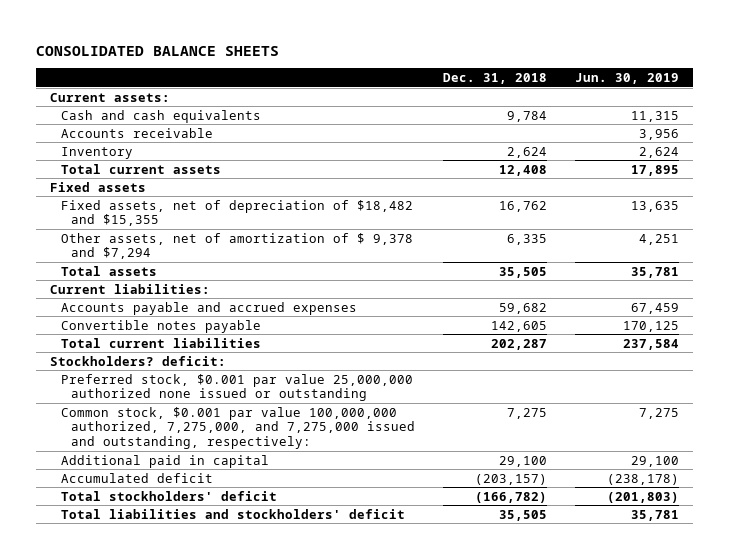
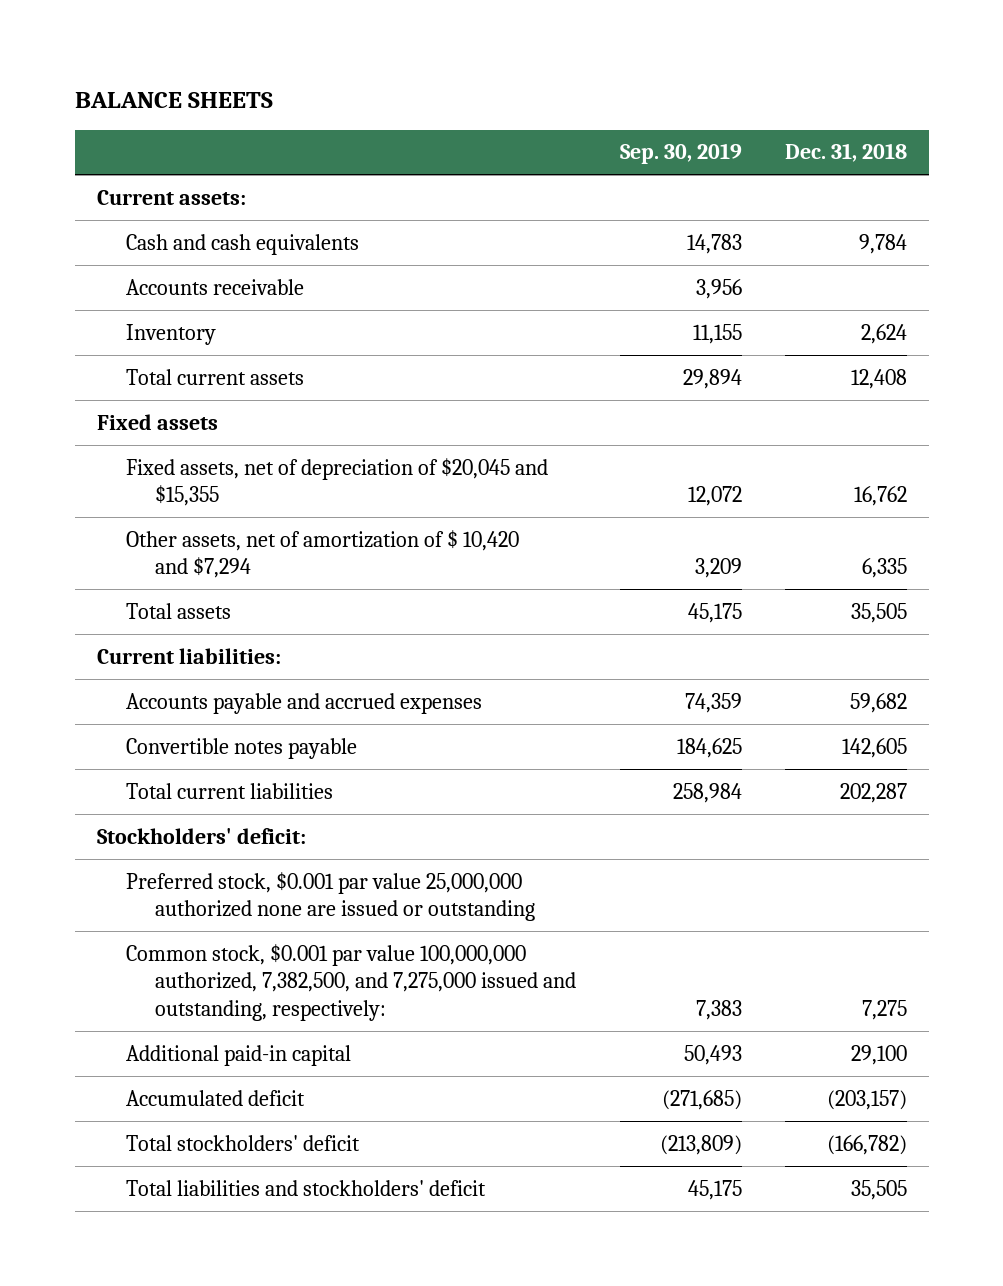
[36,45,280,56] CONSOLIDATED BALANCE SHEETS -> [74,92,273,109] BALANCE SHEETS
[575,72,680,84] Jun. 30, 2019 -> none
none -> [619,143,742,165] Sep. 30, 2019
[60,199,413,227] Fixed assets, net of depreciation of $18,482 and $15,355 -> [125,457,548,507] Fixed assets, net of depreciation of $20,045 and $15,355
[60,232,413,260] Other assets, net of amortization of $ 9,378 and $7,294 -> [125,529,519,579] Other assets, net of amortization of $ 10,420 and $7,294
[50,355,227,366] Stockholders? deficit: -> [96,827,306,844] Stockholders' deficit:
[60,373,413,402] Preferred stock, $0.001 par value 25,000,000 authorized none issued or outstanding -> [125,871,536,922] Preferred stock, $0.001 par value 25,000,000 authorized none are issued or outstanding
[60,406,416,449] Common stock, $0.001 par value 100,000,000 authorized, 7,275,000, and 7,275,000 issued and outstanding, respectively: -> [125,943,577,1021] Common stock, $0.001 par value 100,000,000 authorized, 7,382,500, and 7,275,000 issued and outstanding, respectively:
[60,454,269,468] Additional paid in capital -> [125,1044,351,1066] Additional paid-in capital

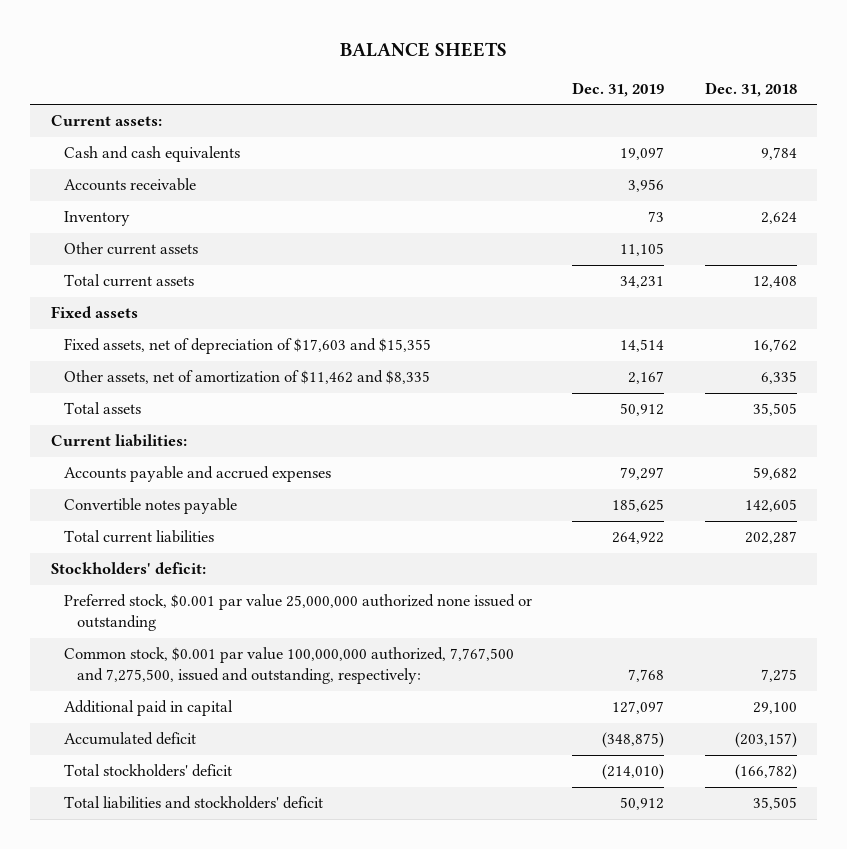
[619,143,742,165] Sep. 30, 2019 -> none
none -> [572,81,665,97] Dec. 31, 2019
none -> [63,242,198,256] Other current assets
[125,457,548,507] Fixed assets, net of depreciation of $20,045 and $15,355 -> [63,338,431,355] Fixed assets, net of depreciation of $17,603 and $15,355
[125,529,519,579] Other assets, net of amortization of $ 10,420 and $7,294 -> [63,370,430,385] Other assets, net of amortization of $11,462 and $8,335
[125,871,536,922] Preferred stock, $0.001 par value 25,000,000 authorized none are issued or outstanding -> [63,594,532,632] Preferred stock, $0.001 par value 25,000,000 authorized none issued or outstanding
[125,943,577,1021] Common stock, $0.001 par value 100,000,000 authorized, 7,382,500, and 7,275,000 issued and outstanding, respectively: -> [63,647,514,685] Common stock, $0.001 par value 100,000,000 authorized, 7,767,500 and 7,275,500, issued and outstanding, respectively:
[125,1044,351,1066] Additional paid-in capital -> [63,700,233,717] Additional paid in capital

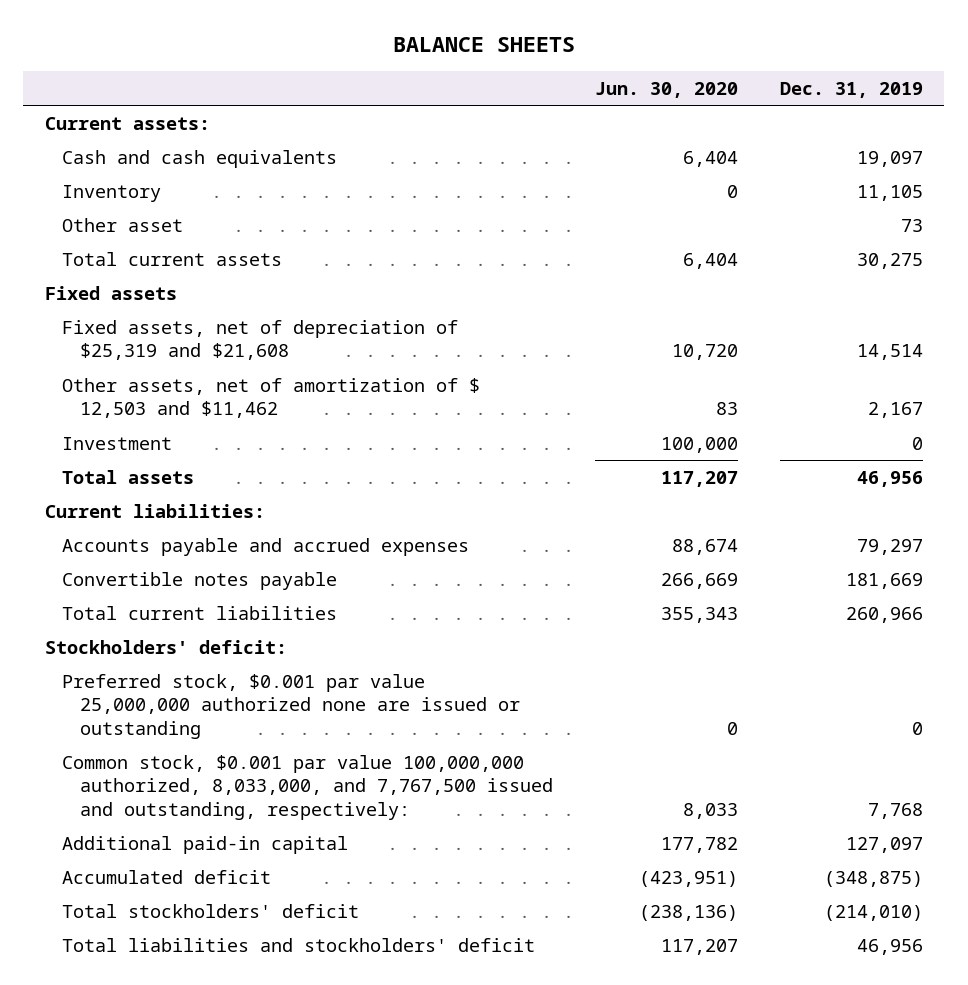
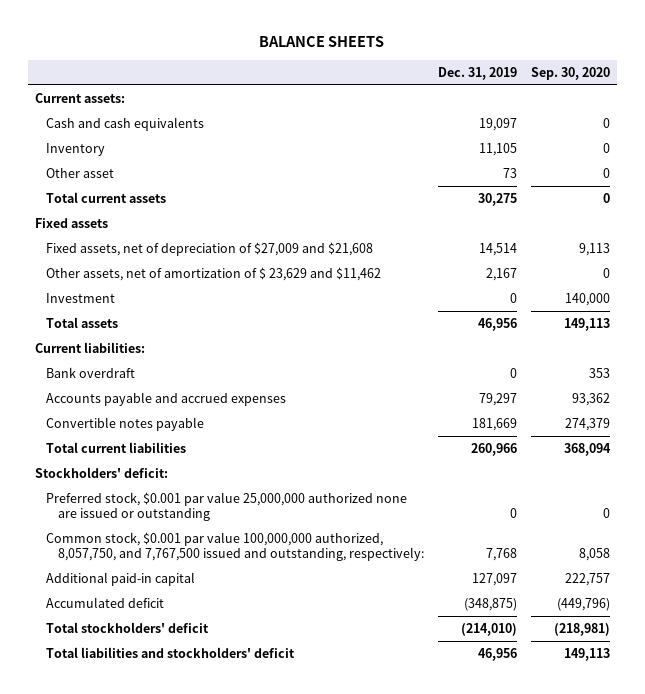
[595,81,739,98] Jun. 30, 2020 -> none
none -> [531,66,611,80] Sep. 30, 2020
[62,319,459,361] Fixed assets, net of depreciation of $25,319 and $21,608 -> [46,241,374,256] Fixed assets, net of depreciation of $27,009 and $21,608
[62,377,481,419] Other assets, net of amortization of $ 12,503 and $11,462 -> [46,266,382,281] Other assets, net of amortization of $ 23,629 and $11,462
none -> [46,366,136,378] Bank overdraft
[62,754,553,820] Common stock, $0.001 par value 100,000,000 authorized, 8,033,000, and 7,767,500 issued and outstanding, respectively: -> [46,531,425,562] Common stock, $0.001 par value 100,000,000 authorized, 8,057,750, and 7,767,500 issued and outstanding, respectively:

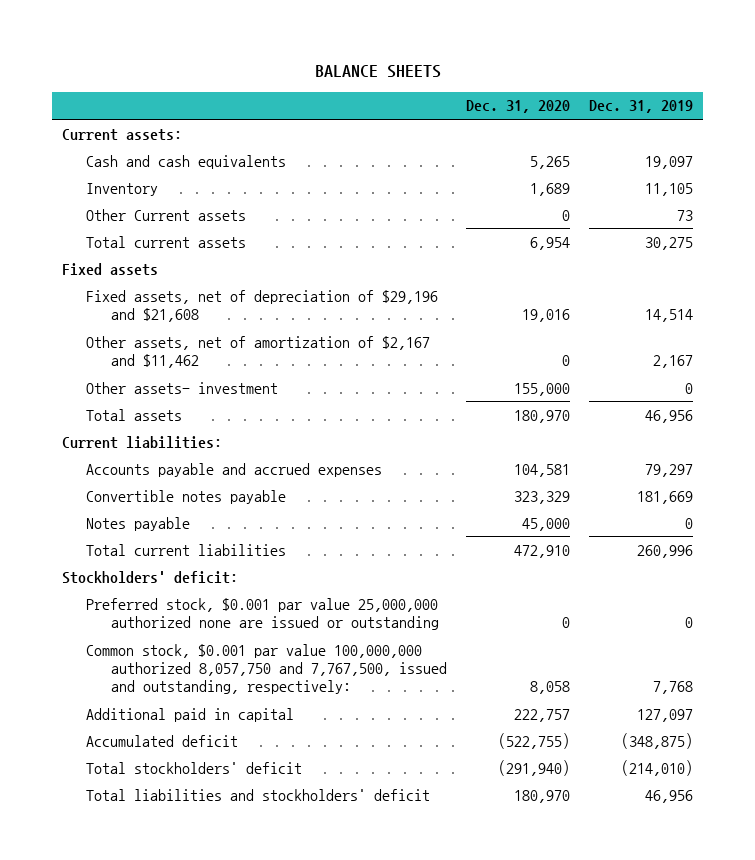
[531,66,611,80] Sep. 30, 2020 -> none
none -> [466,100,571,114] Dec. 31, 2020
[46,167,115,178] Other asset -> [86,208,247,221] Other Current assets
[46,241,374,256] Fixed assets, net of depreciation of $27,009 and $21,608 -> [86,289,439,323] Fixed assets, net of depreciation of $29,196 and $21,608
[46,266,382,281] Other assets, net of amortization of $ 23,629 and $11,462 -> [86,335,431,369] Other assets, net of amortization of $2,167 and $11,462
[46,292,116,303] Investment -> [86,381,279,394] Other assets- investment
[46,366,136,378] Bank overdraft -> none
none -> [86,516,191,531] Notes payable
[471,442,518,456] 260,966 -> [637,544,694,558] 260,996
[46,531,425,562] Common stock, $0.001 par value 100,000,000 authorized, 8,057,750, and 7,767,500 issued and outstanding, respectively: -> [86,643,448,695] Common stock, $0.001 par value 100,000,000 authorized 8,057,750 and 7,767,500, issued and outstanding, respectively:
[46,571,196,586] Additional paid-in capital -> [86,707,295,722] Additional paid in capital

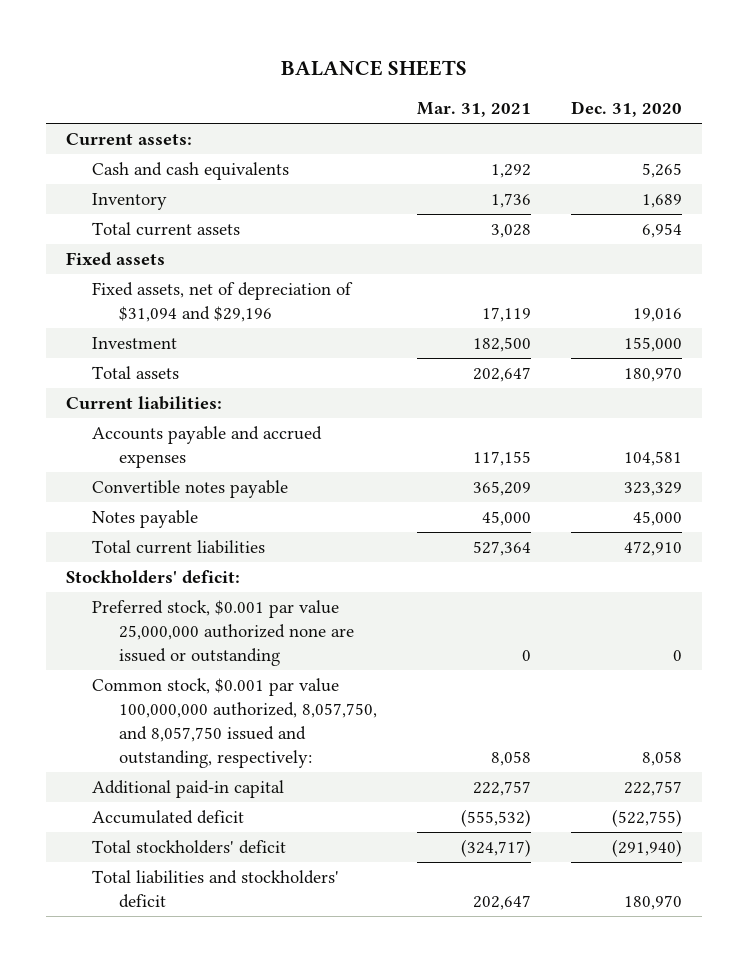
[589,100,694,114] Dec. 31, 2019 -> none
none -> [416,102,531,118] Mar. 31, 2021
[86,208,247,221] Other Current assets -> none
[86,335,431,369] Other assets, net of amortization of $2,167 and $11,462 -> none
[86,289,439,323] Fixed assets, net of depreciation of $29,196 and $21,608 -> [92,282,354,322] Fixed assets, net of depreciation of $31,094 and $29,196
[86,381,279,394] Other assets- investment -> [92,337,178,350] Investment
[86,643,448,695] Common stock, $0.001 par value 100,000,000 authorized 8,057,750 and 7,767,500, issued and outstanding, respectively: -> [92,678,377,768] Common stock, $0.001 par value 100,000,000 authorized, 8,057,750, and 8,057,750 issued and outstanding, respectively:
[86,707,295,722] Additional paid in capital -> [92,780,285,799] Additional paid-in capital

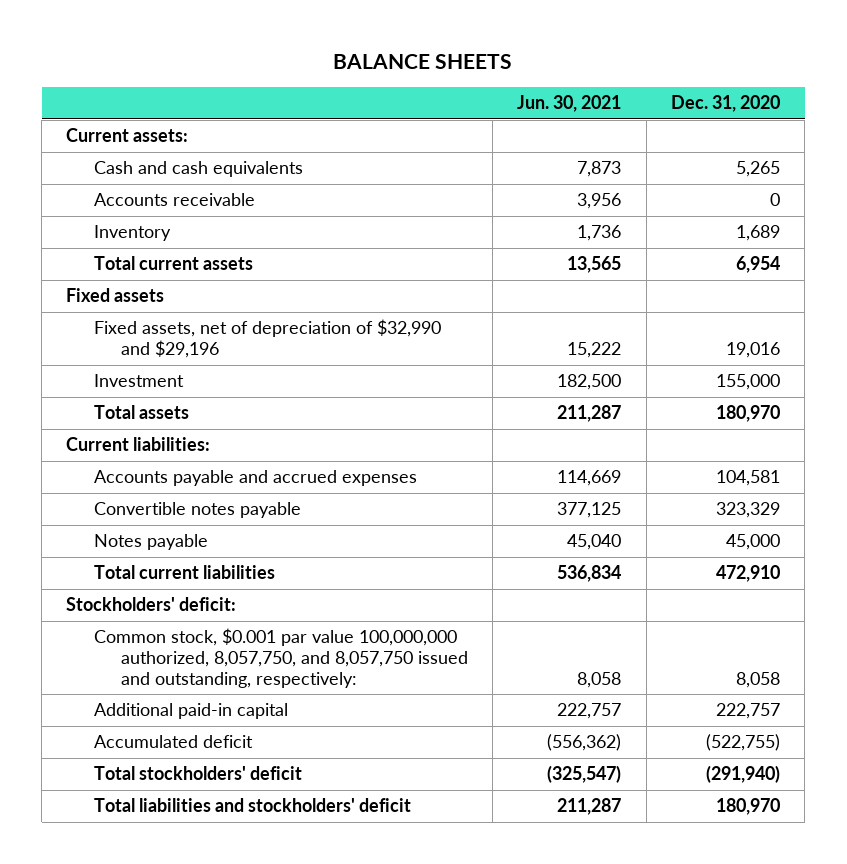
[416,102,531,118] Mar. 31, 2021 -> none
none -> [517,95,622,113] Jun. 30, 2021
none -> [93,193,255,207] Accounts receivable
[92,282,354,322] Fixed assets, net of depreciation of $31,094 and $29,196 -> [93,319,441,359] Fixed assets, net of depreciation of $32,990 and $29,196
[92,600,354,666] Preferred stock, $0.001 par value 25,000,000 authorized none are issued or outstanding -> none

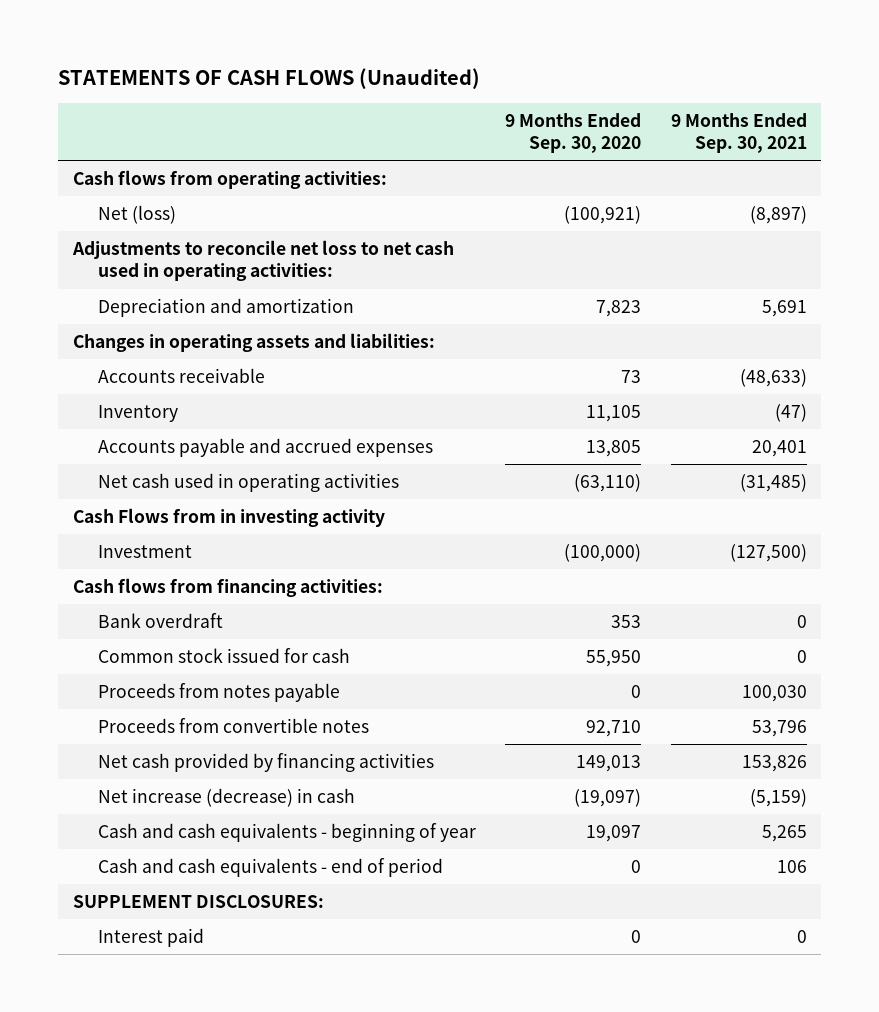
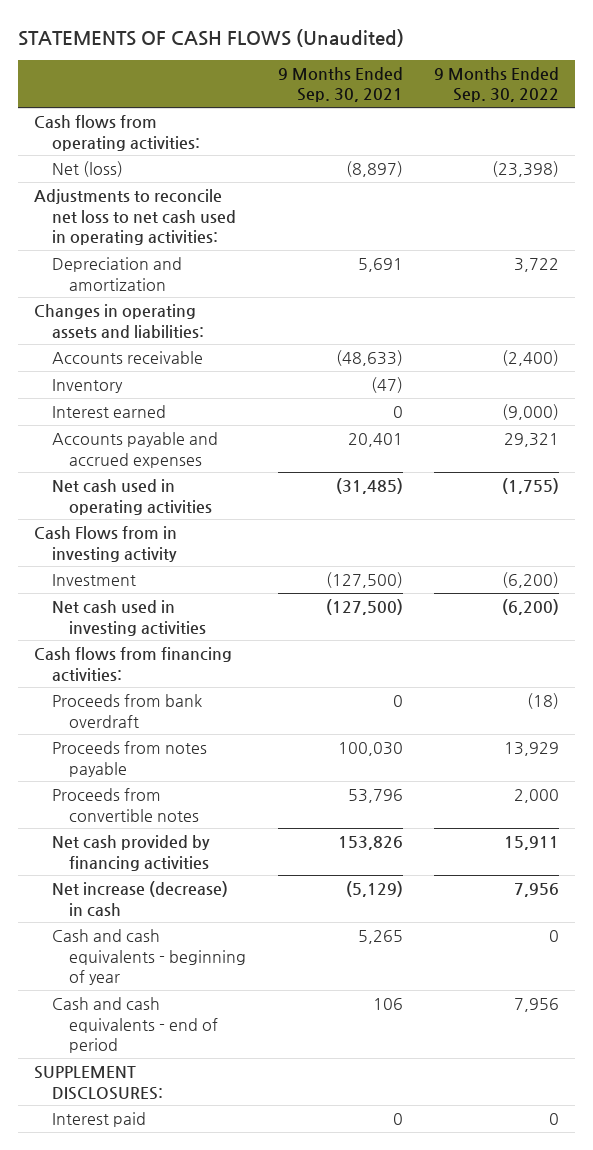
[505,112,642,154] 9 Months Ended Sep. 30, 2020 -> none
none -> [434,66,560,103] 9 Months Ended Sep. 30, 2022
none -> [51,405,166,419] Interest earned
none -> [51,600,207,636] Net cash used in investing activities
[98,647,351,663] Common stock issued for cash -> none
[98,612,224,628] Bank overdraft -> [51,694,202,728] Proceeds from bank overdraft
[749,788,807,807] (5,159) -> [345,881,403,898] (5,129)

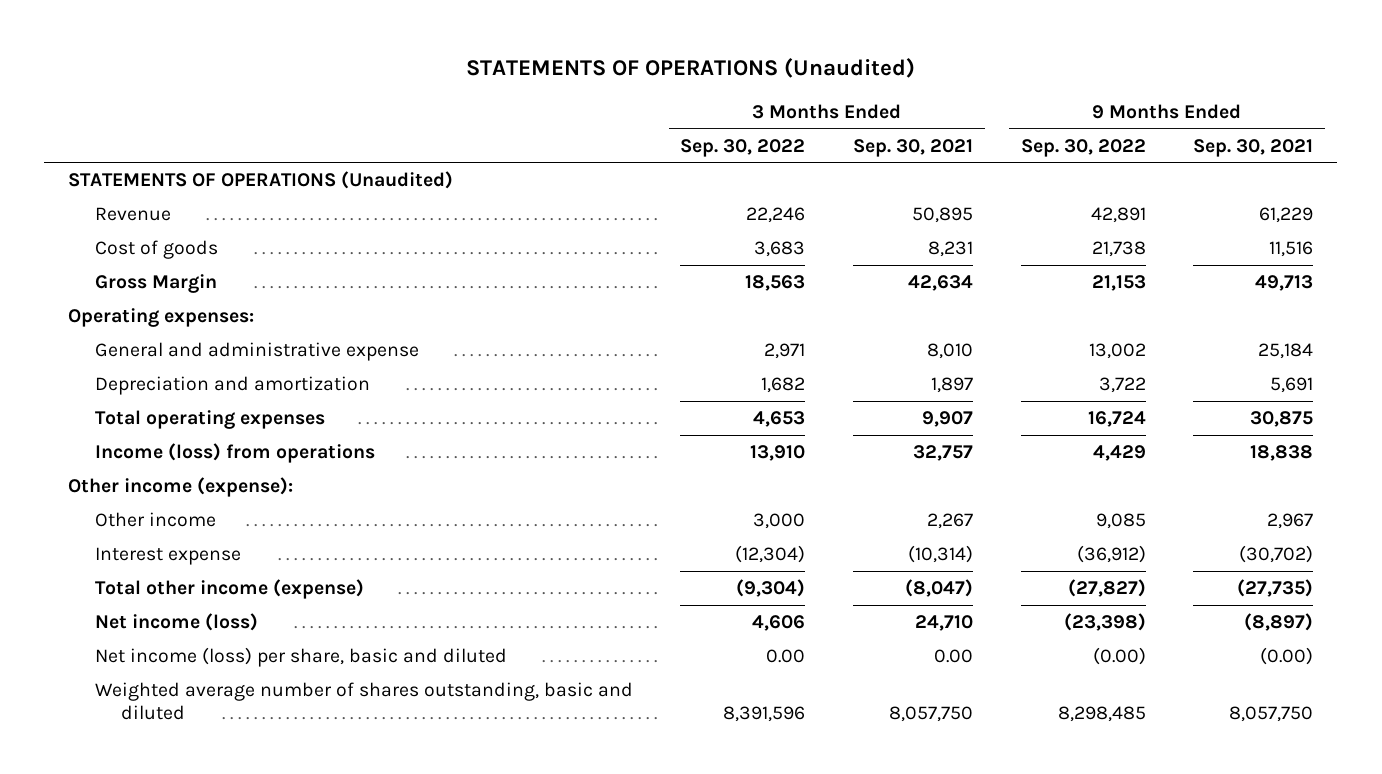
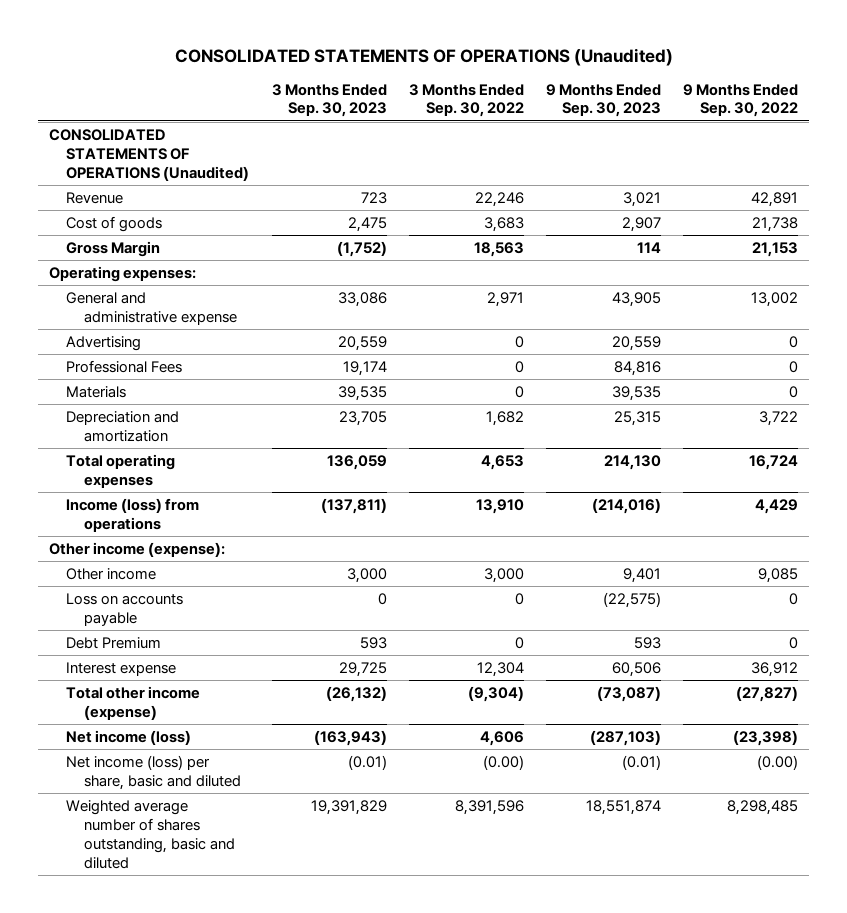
[465,57,915,78] STATEMENTS OF OPERATIONS (Unaudited) -> [174,47,673,66] CONSOLIDATED STATEMENTS OF OPERATIONS (Unaudited)
[853,138,974,157] Sep. 30, 2021 -> none
[1193,138,1314,157] Sep. 30, 2021 -> none
none -> [271,83,387,118] 3 Months Ended Sep. 30, 2023
none -> [545,83,661,118] 9 Months Ended Sep. 30, 2023
[68,171,454,190] STATEMENTS OF OPERATIONS (Unaudited) -> [49,129,250,181] CONSOLIDATED STATEMENTS OF OPERATIONS (Unaudited)
none -> [66,336,142,352] Advertising
none -> [66,360,183,374] Professional Fees
none -> [66,386,127,399] Materials
none -> [66,593,184,626] Loss on accounts payable
none -> [66,637,162,650] Debt Premium
[735,545,806,564] (12,304) -> [476,662,524,678] 12,304
[1076,545,1146,564] (36,912) -> [750,662,798,678] 36,912
[766,649,806,664] 0.00 -> [482,755,524,771] (0.00)

